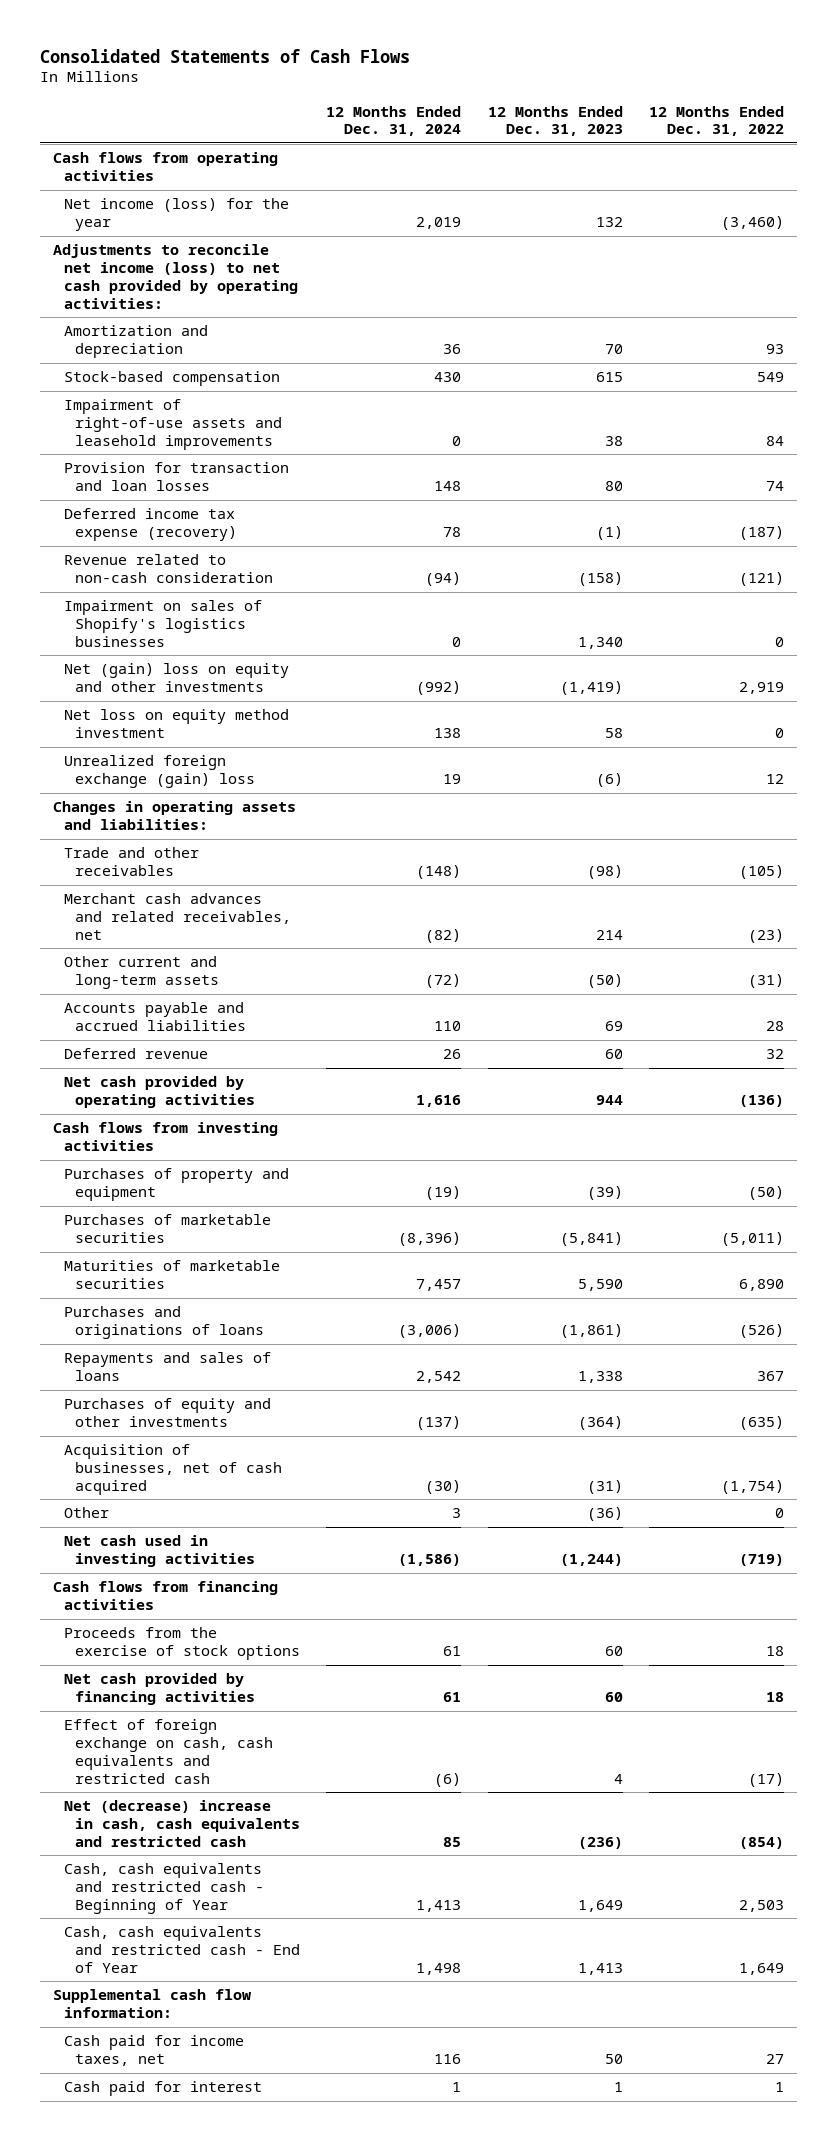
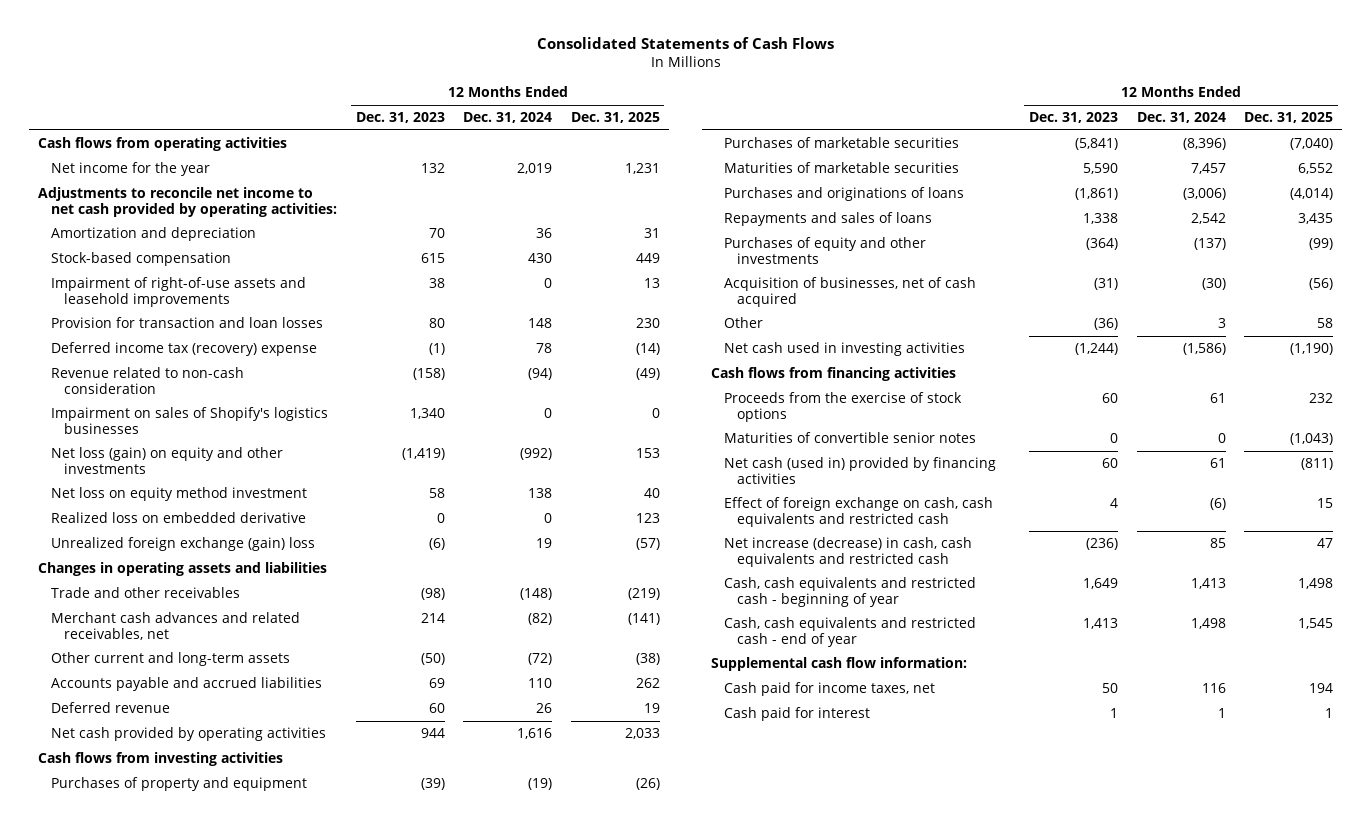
[648,105,784,137] 12 Months Ended Dec. 31, 2022 -> none
none -> [570,112,660,124] Dec. 31, 2025
[63,198,289,232] Net income (loss) for the year -> [50,162,210,177] Net income for the year
[52,244,298,309] Adjustments to reconcile net income (loss) to net cash provided by operating activities: -> [38,187,337,217] Adjustments to reconcile net income to net cash provided by operating activities:
[63,508,238,542] Deferred income tax expense (recovery) -> [50,342,317,357] Deferred income tax (recovery) expense
[63,663,289,693] Net (gain) loss on equity and other investments -> [50,447,283,474] Net loss (gain) on equity and other investments
none -> [50,512,306,524] Realized loss on embedded derivative
[52,801,296,831] Changes in operating assets and liabilities: -> [38,562,328,577] Changes in operating assets and liabilities
none -> [724,432,977,444] Maturities of convertible senior notes
[63,1673,256,1706] Net cash provided by financing activities -> [724,457,997,484] Net cash (used in) provided by financing activities
[63,1800,301,1847] Net (decrease) increase in cash, cash equivalents and restricted cash -> [724,537,973,567] Net increase (decrease) in cash, cash equivalents and restricted cash
[63,1863,265,1914] Cash, cash equivalents and restricted cash - Beginning of Year -> [724,577,977,607] Cash, cash equivalents and restricted cash - beginning of year
[63,1926,301,1973] Cash, cash equivalents and restricted cash - End of Year -> [724,617,977,647] Cash, cash equivalents and restricted cash - end of year

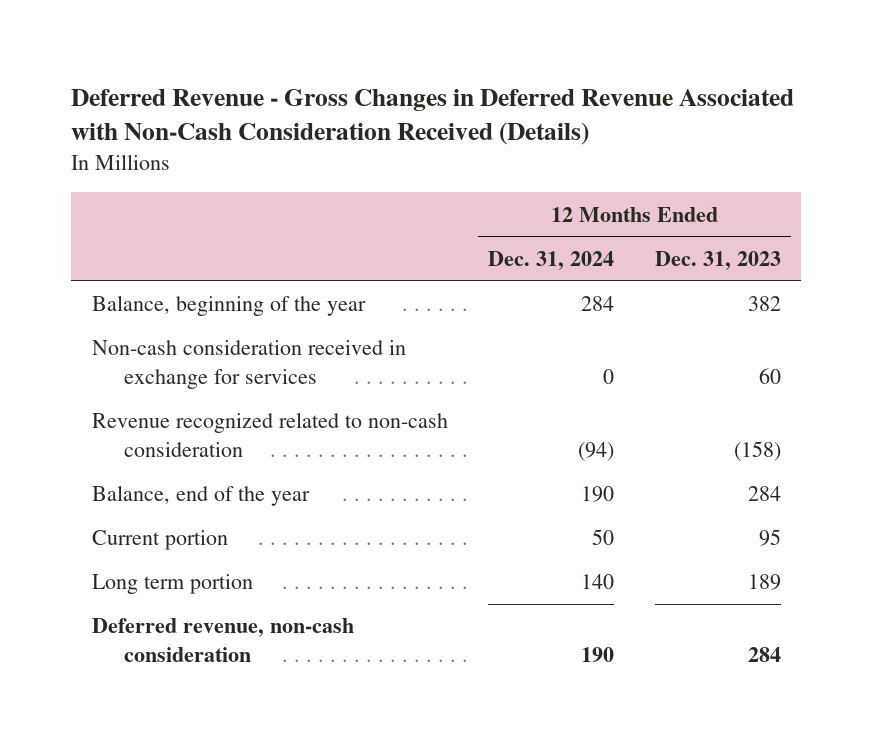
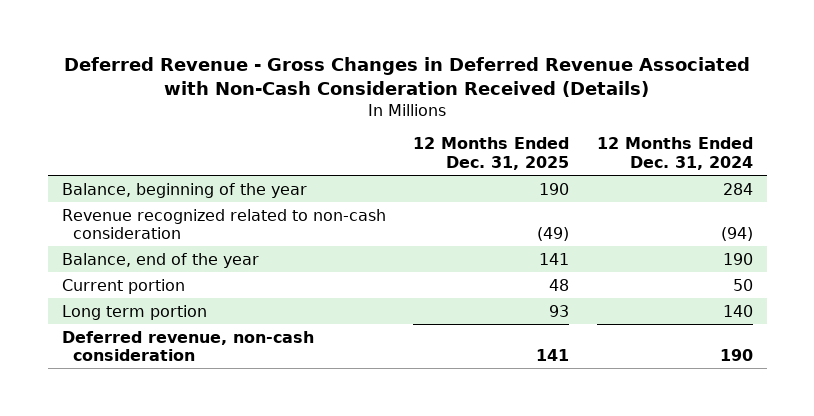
[654,250,781,270] Dec. 31, 2023 -> none
none -> [413,137,570,171] 12 Months Ended Dec. 31, 2025
[91,340,406,389] Non-cash consideration received in exchange for services -> none

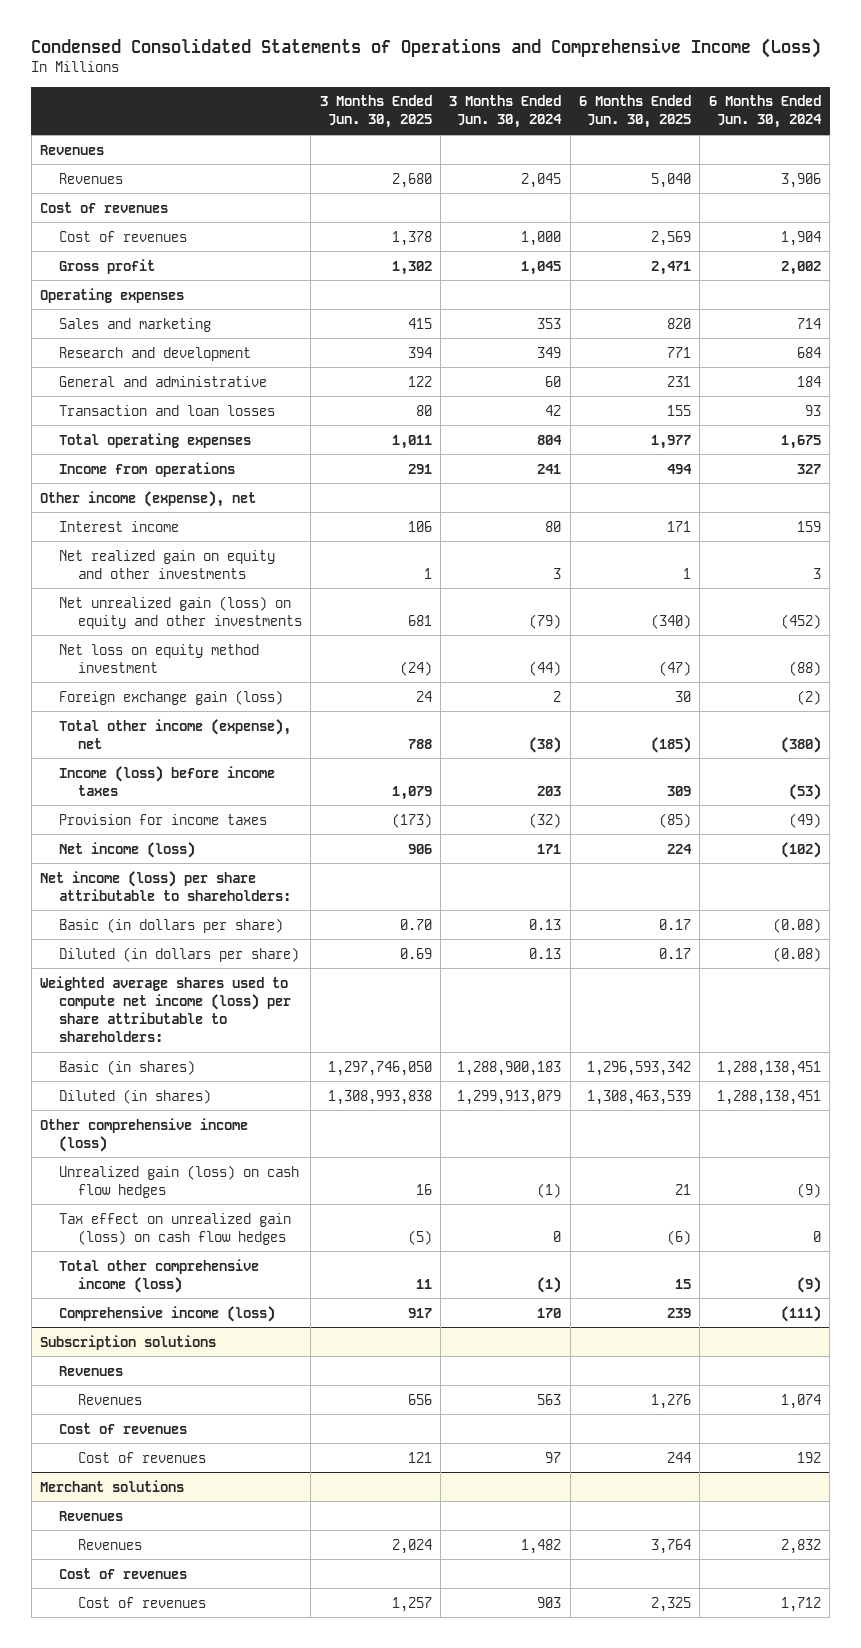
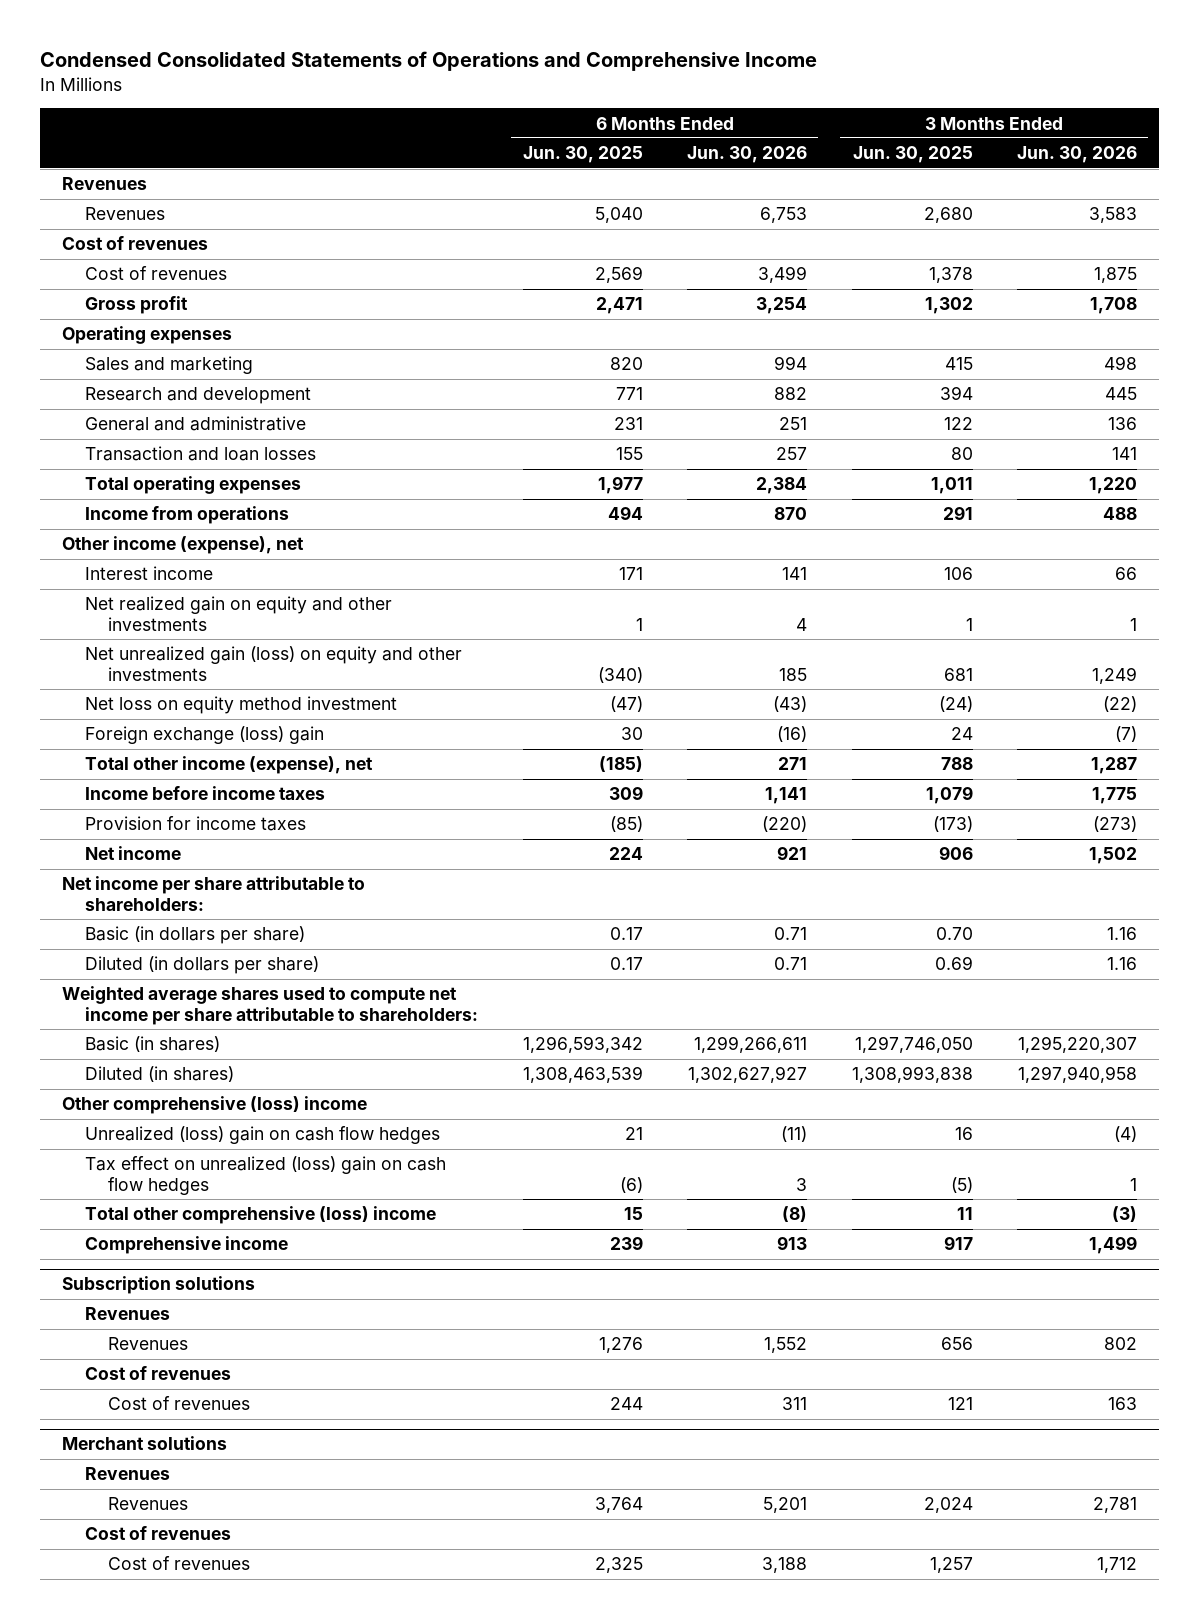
[31,38,822,59] Condensed Consolidated Statements of Operations and Comprehensive Income (Loss) -> [39,51,817,72] Condensed Consolidated Statements of Operations and Comprehensive Income
[449,95,563,129] 3 Months Ended Jun. 30, 2024 -> none
[708,95,822,129] 6 Months Ended Jun. 30, 2024 -> none
none -> [687,146,808,164] Jun. 30, 2026
none -> [1017,146,1138,164] Jun. 30, 2026
[58,689,283,705] Foreign exchange gain (loss) -> [85,726,325,745] Foreign exchange (loss) gain
[58,765,275,796] Income (loss) before income taxes -> [85,786,326,801] Income before income taxes
[58,841,195,858] Net income (loss) -> [85,846,182,861] Net income
[39,870,291,901] Net income (loss) per share attributable to shareholders: -> [62,876,366,911] Net income per share attributable to shareholders:
[39,975,291,1042] Weighted average shares used to compute net income (loss) per share attributable to shareholders: -> [62,986,479,1025] Weighted average shares used to compute net income per share attributable to shareholders:
[39,1117,248,1152] Other comprehensive income (loss) -> [62,1096,368,1115] Other comprehensive (loss) income
[58,1164,299,1198] Unrealized gain (loss) on cash flow hedges -> [85,1126,441,1145] Unrealized (loss) gain on cash flow hedges
[58,1212,291,1245] Tax effect on unrealized gain (loss) on cash flow hedges -> [85,1156,447,1195] Tax effect on unrealized (loss) gain on cash flow hedges
[58,1258,259,1293] Total other comprehensive income (loss) -> [85,1206,437,1225] Total other comprehensive (loss) income
[58,1305,275,1322] Comprehensive income (loss) -> [85,1236,289,1255] Comprehensive income

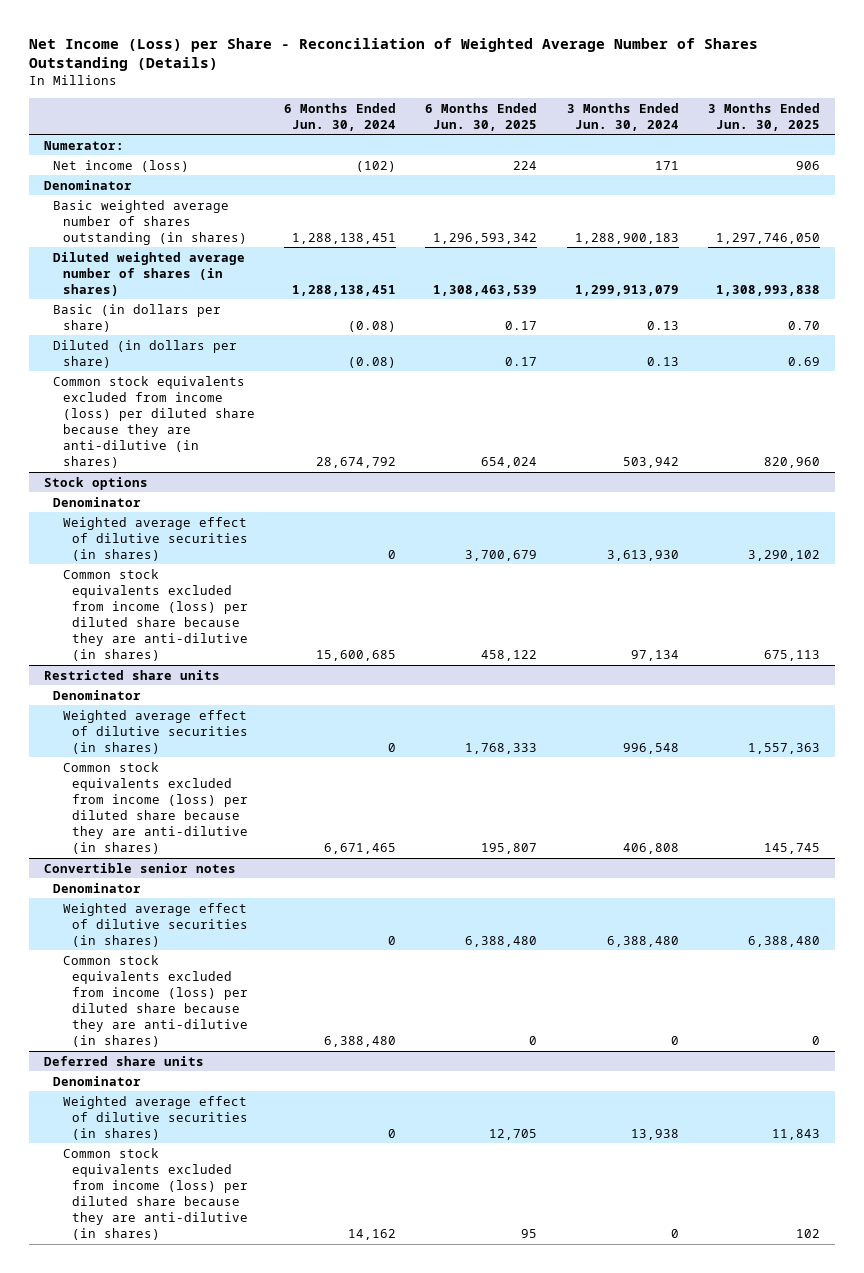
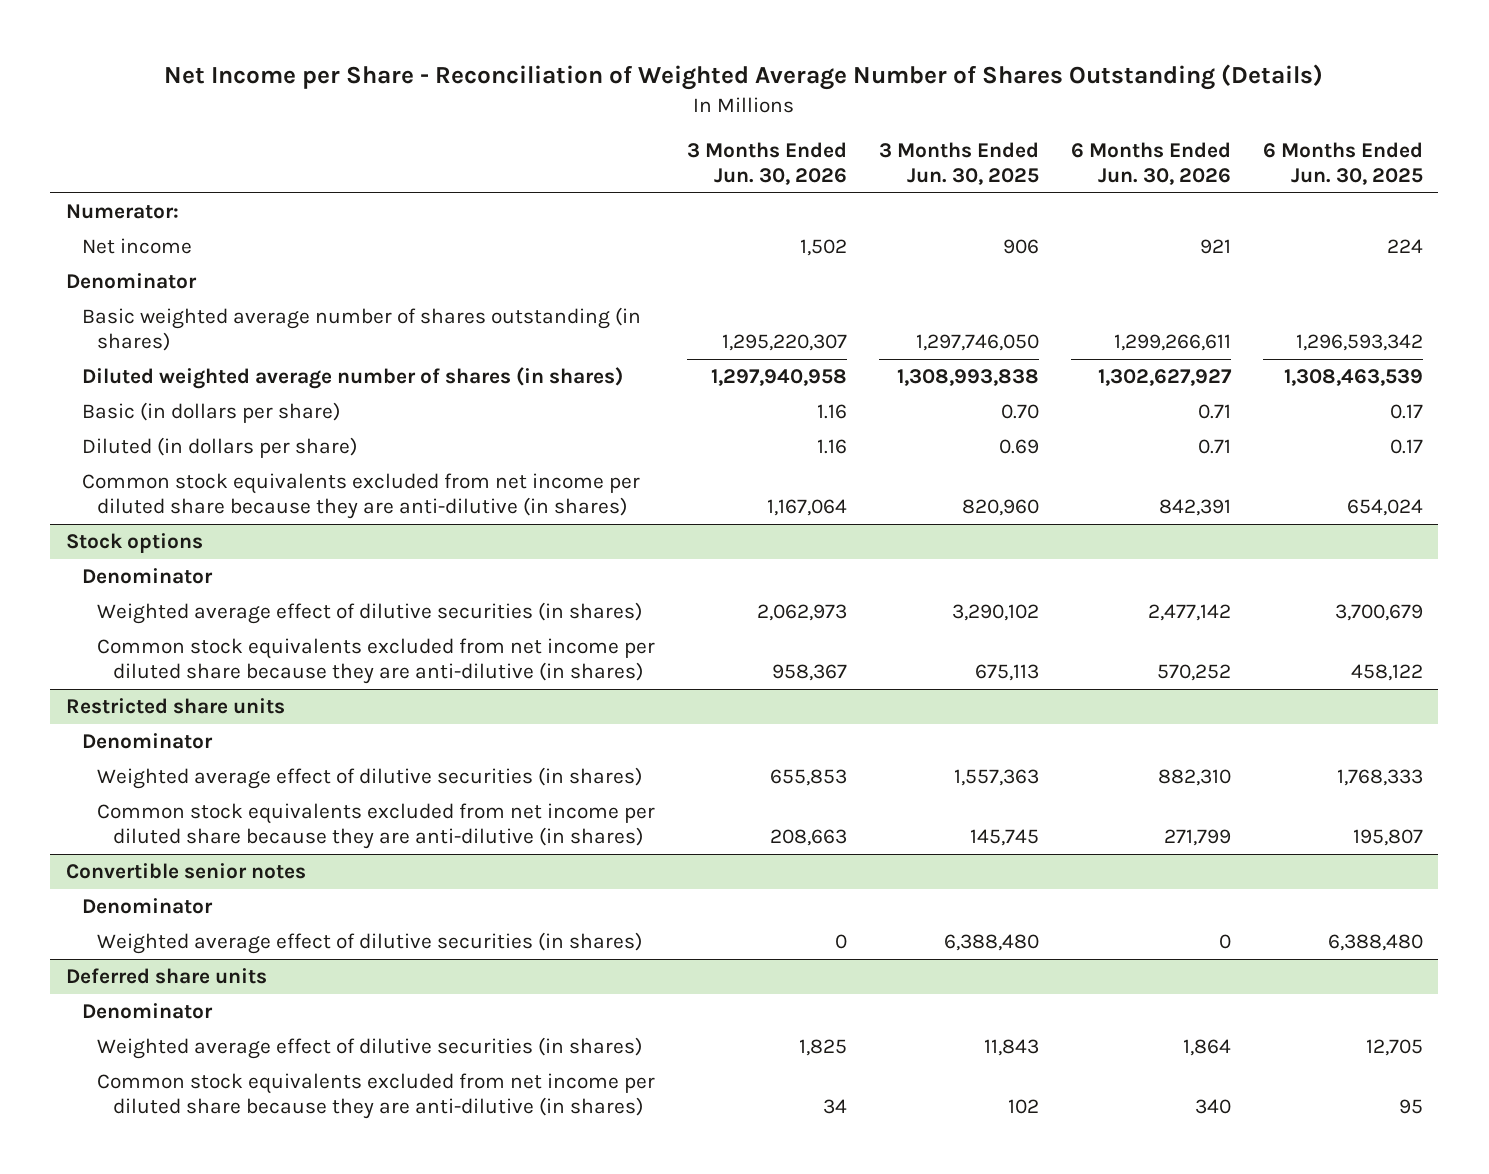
[29,37,759,72] Net Income (Loss) per Share - Reconciliation of Weighted Average Number of Shares Outstanding (Details) -> [164,63,1324,90] Net Income per Share - Reconciliation of Weighted Average Number of Shares Outstanding (Details)
[283,102,396,131] 6 Months Ended Jun. 30, 2024 -> none
[566,102,679,131] 3 Months Ended Jun. 30, 2024 -> none
none -> [687,141,848,186] 3 Months Ended Jun. 30, 2026
none -> [1070,141,1231,186] 6 Months Ended Jun. 30, 2026
[53,159,190,172] Net income (loss) -> [81,238,192,255] Net income
[53,375,255,468] Common stock equivalents excluded from income (loss) per diluted share because they are anti-dilutive (in shares) -> [81,473,640,520] Common stock equivalents excluded from net income per diluted share because they are anti-dilutive (in shares)
[62,568,249,661] Common stock equivalents excluded from income (loss) per diluted share because they are anti-dilutive (in shares) -> [97,638,656,685] Common stock equivalents excluded from net income per diluted share because they are anti-dilutive (in shares)
[62,761,249,854] Common stock equivalents excluded from income (loss) per diluted share because they are anti-dilutive (in shares) -> [97,803,656,850] Common stock equivalents excluded from net income per diluted share because they are anti-dilutive (in shares)
[62,954,249,1047] Common stock equivalents excluded from income (loss) per diluted share because they are anti-dilutive (in shares) -> none
[62,1147,249,1240] Common stock equivalents excluded from income (loss) per diluted share because they are anti-dilutive (in shares) -> [97,1073,656,1120] Common stock equivalents excluded from net income per diluted share because they are anti-dilutive (in shares)

